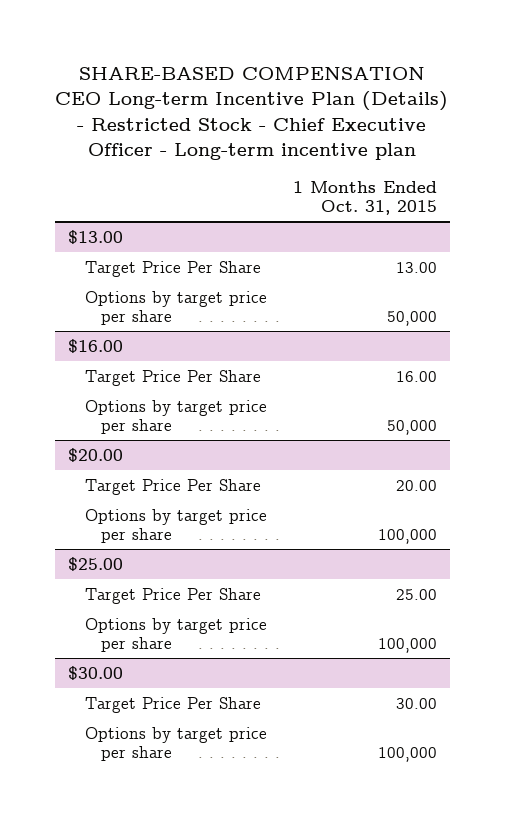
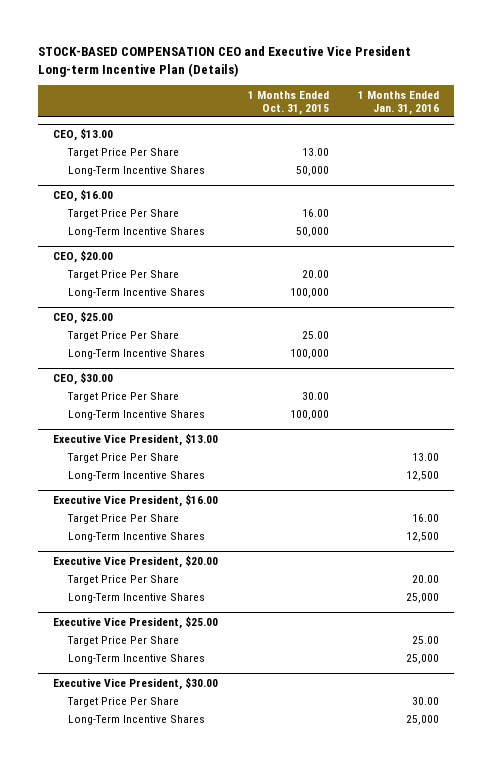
[55,67,449,161] SHARE-BASED COMPENSATION CEO Long-term Incentive Plan (Details) - Restricted Stock - Chief Executive Officer - Long-term incentive plan -> [38,46,412,77] STOCK-BASED COMPENSATION CEO and Executive Vice President Long-term Incentive Plan (Details)
none -> [357,90,439,115] 1 Months Ended Jan. 31, 2016
[68,229,124,244] $13.00 -> [53,127,114,141] CEO, $13.00
[84,290,267,325] Options by target price per share -> [68,166,206,177] Long-Term Incentive Shares
[68,338,124,353] $16.00 -> [53,188,114,202] CEO, $16.00
[84,399,267,434] Options by target price per share -> [68,227,206,238] Long-Term Incentive Shares
[68,447,124,462] $20.00 -> [53,249,114,263] CEO, $20.00
[84,508,267,543] Options by target price per share -> [68,288,206,299] Long-Term Incentive Shares
[68,556,124,571] $25.00 -> [53,310,114,324] CEO, $25.00
[84,617,267,652] Options by target price per share -> [68,349,206,360] Long-Term Incentive Shares
[68,665,124,680] $30.00 -> [53,371,114,385] CEO, $30.00
[84,726,267,761] Options by target price per share -> [68,410,206,421] Long-Term Incentive Shares
none -> [53,432,219,446] Executive Vice President, $13.00
none -> [67,453,180,464] Target Price Per Share
none -> [68,471,206,482] Long-Term Incentive Shares
none -> [53,493,219,507] Executive Vice President, $16.00
none -> [67,514,180,525] Target Price Per Share
none -> [68,532,206,543] Long-Term Incentive Shares
none -> [53,554,219,568] Executive Vice President, $20.00
none -> [67,575,180,586] Target Price Per Share
none -> [68,593,206,604] Long-Term Incentive Shares
none -> [53,615,219,629] Executive Vice President, $25.00
none -> [67,636,180,647] Target Price Per Share
none -> [68,654,206,665] Long-Term Incentive Shares
none -> [53,676,219,690] Executive Vice President, $30.00
none -> [67,697,180,708] Target Price Per Share
none -> [68,715,206,726] Long-Term Incentive Shares

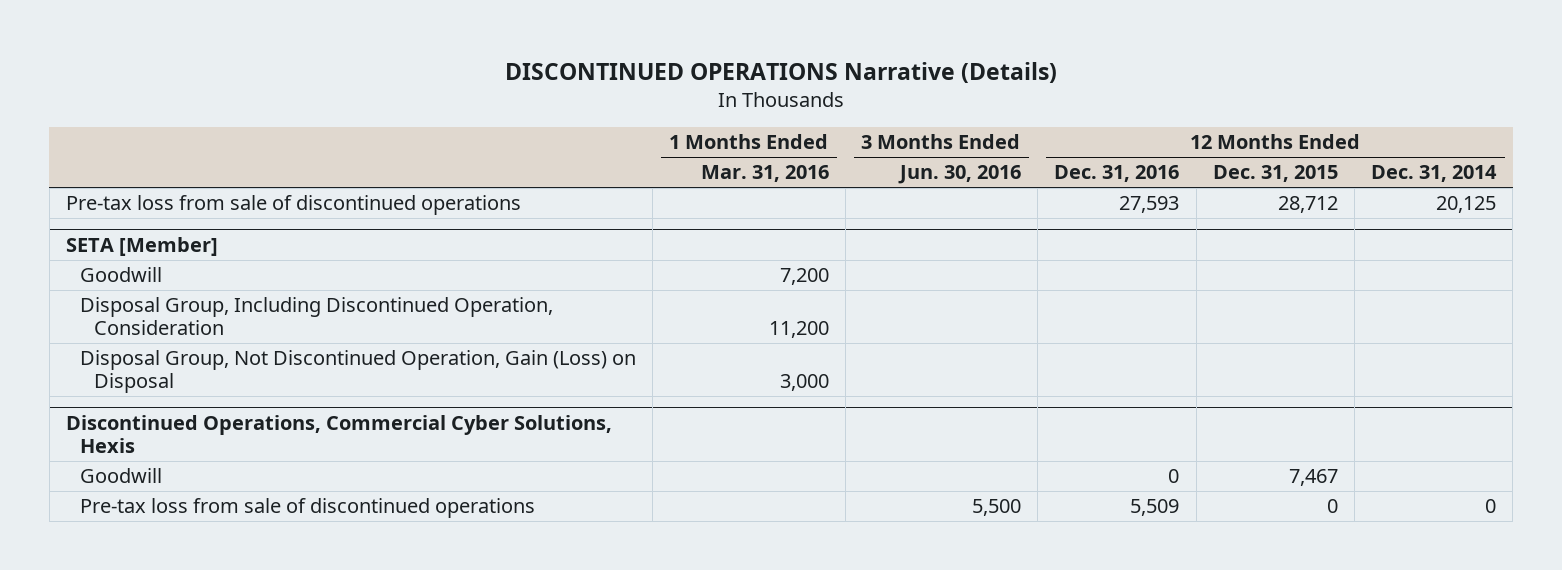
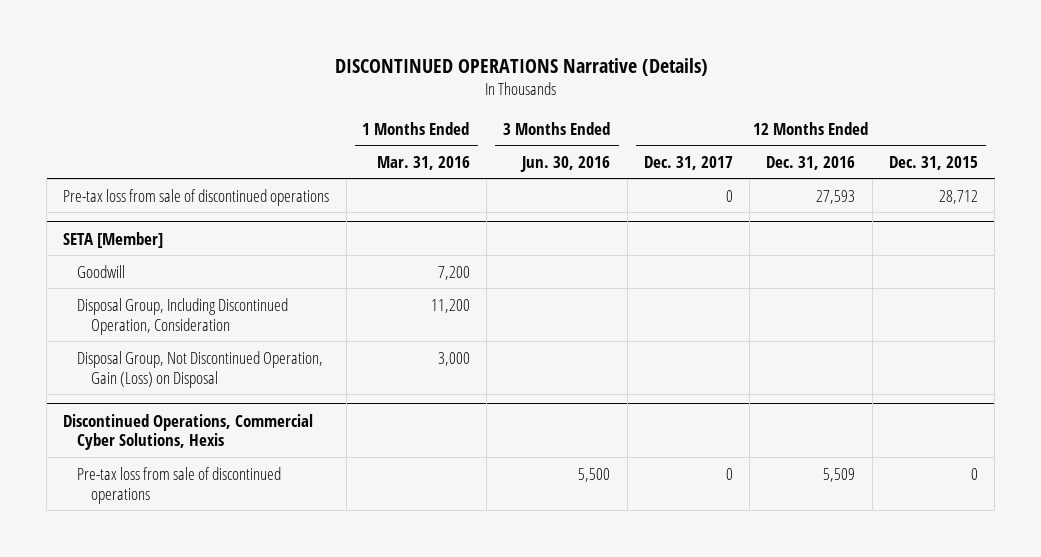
[1371,165,1498,183] Dec. 31, 2014 -> none
none -> [643,155,733,170] Dec. 31, 2017
[80,468,163,484] Goodwill -> none

